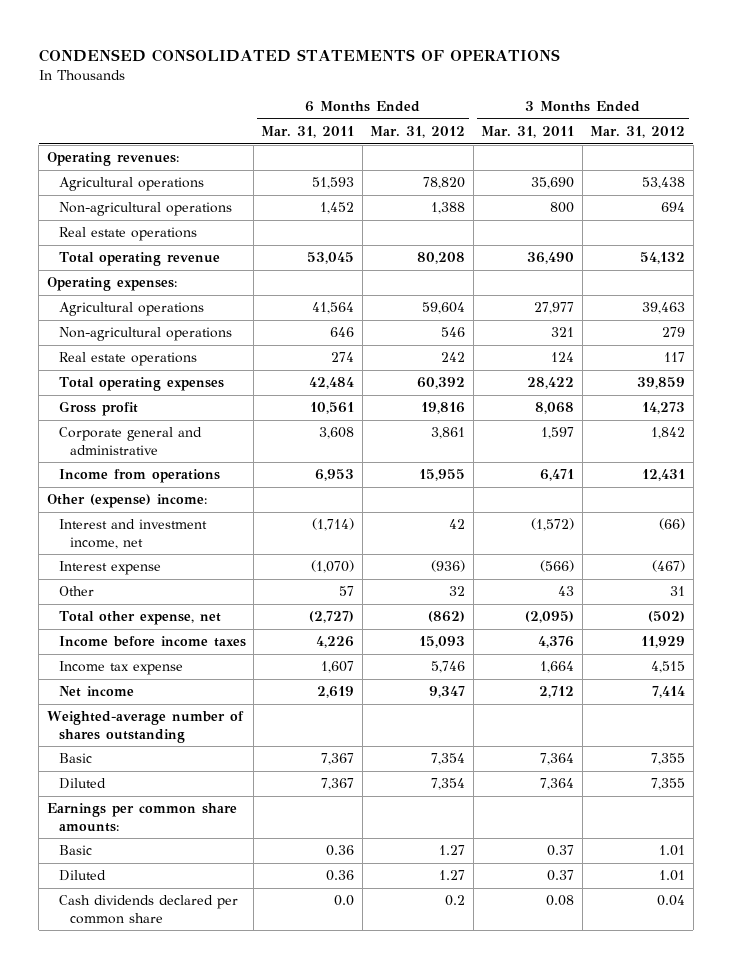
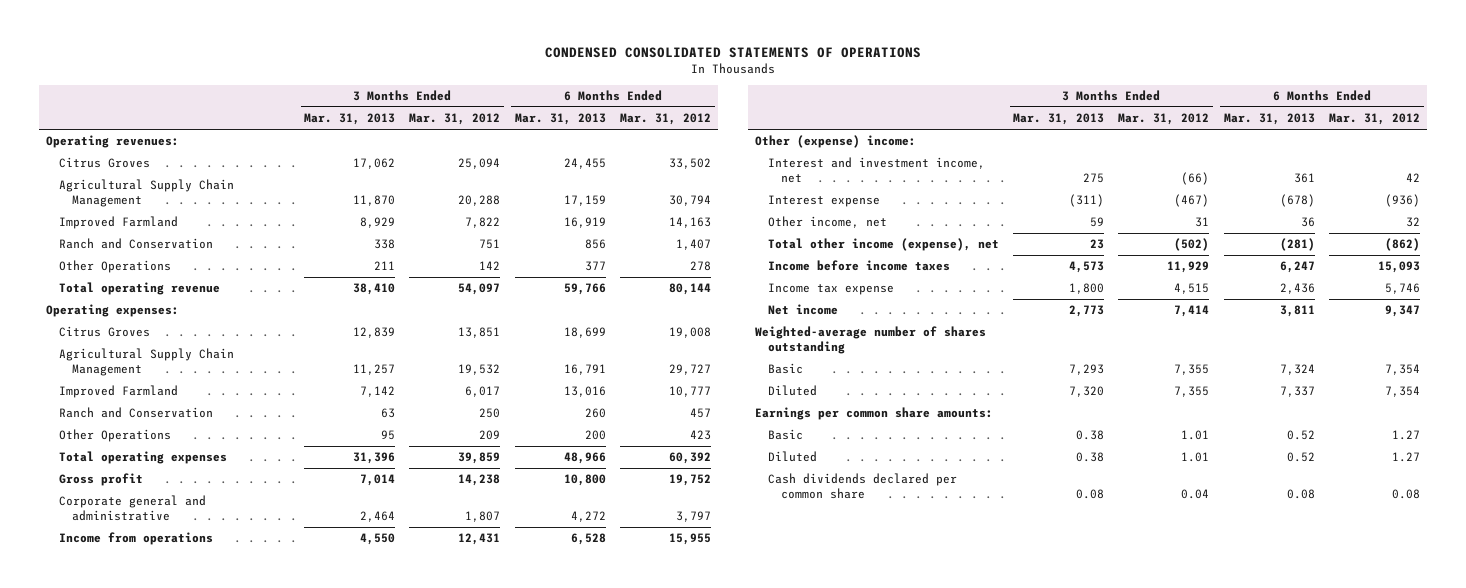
[261,126,355,139] Mar. 31, 2011 -> none
[481,126,575,139] Mar. 31, 2011 -> none
none -> [304,113,396,126] Mar. 31, 2013
none -> [514,113,606,126] Mar. 31, 2013
[58,177,204,192] Agricultural operations -> none
[58,202,232,217] Non-agricultural operations -> none
[58,227,197,242] Real estate operations -> none
none -> [58,157,150,169] Citrus Groves
none -> [58,179,234,207] Agricultural Supply Chain Management
none -> [58,216,178,230] Improved Farmland
none -> [58,238,213,250] Ranch and Conservation
none -> [58,260,171,274] Other Operations
[417,252,466,265] 80,208 -> [669,283,712,296] 80,144
[640,252,686,265] 54,132 -> [458,283,501,296] 54,097
[58,302,204,317] Agricultural operations -> none
[58,327,232,342] Non-agricultural operations -> none
[58,352,197,367] Real estate operations -> none
none -> [58,326,150,338] Citrus Groves
none -> [58,348,234,376] Agricultural Supply Chain Management
none -> [58,385,178,399] Improved Farmland
none -> [58,407,213,419] Ranch and Conservation
none -> [58,429,171,443] Other Operations
[421,402,466,415] 19,816 -> [669,474,712,487] 19,752
[642,402,686,415] 14,273 -> [458,474,501,487] 14,238
[431,427,466,440] 3,861 -> [676,510,712,522] 3,797
[651,427,686,440] 1,842 -> [465,510,501,522] 1,807
[58,586,94,597] Other -> [767,216,887,229] Other income, net
[58,611,221,626] Total other expense, net -> [767,238,999,252] Total other income (expense), net
[445,895,466,907] 0.2 -> [1391,488,1420,499] 0.08

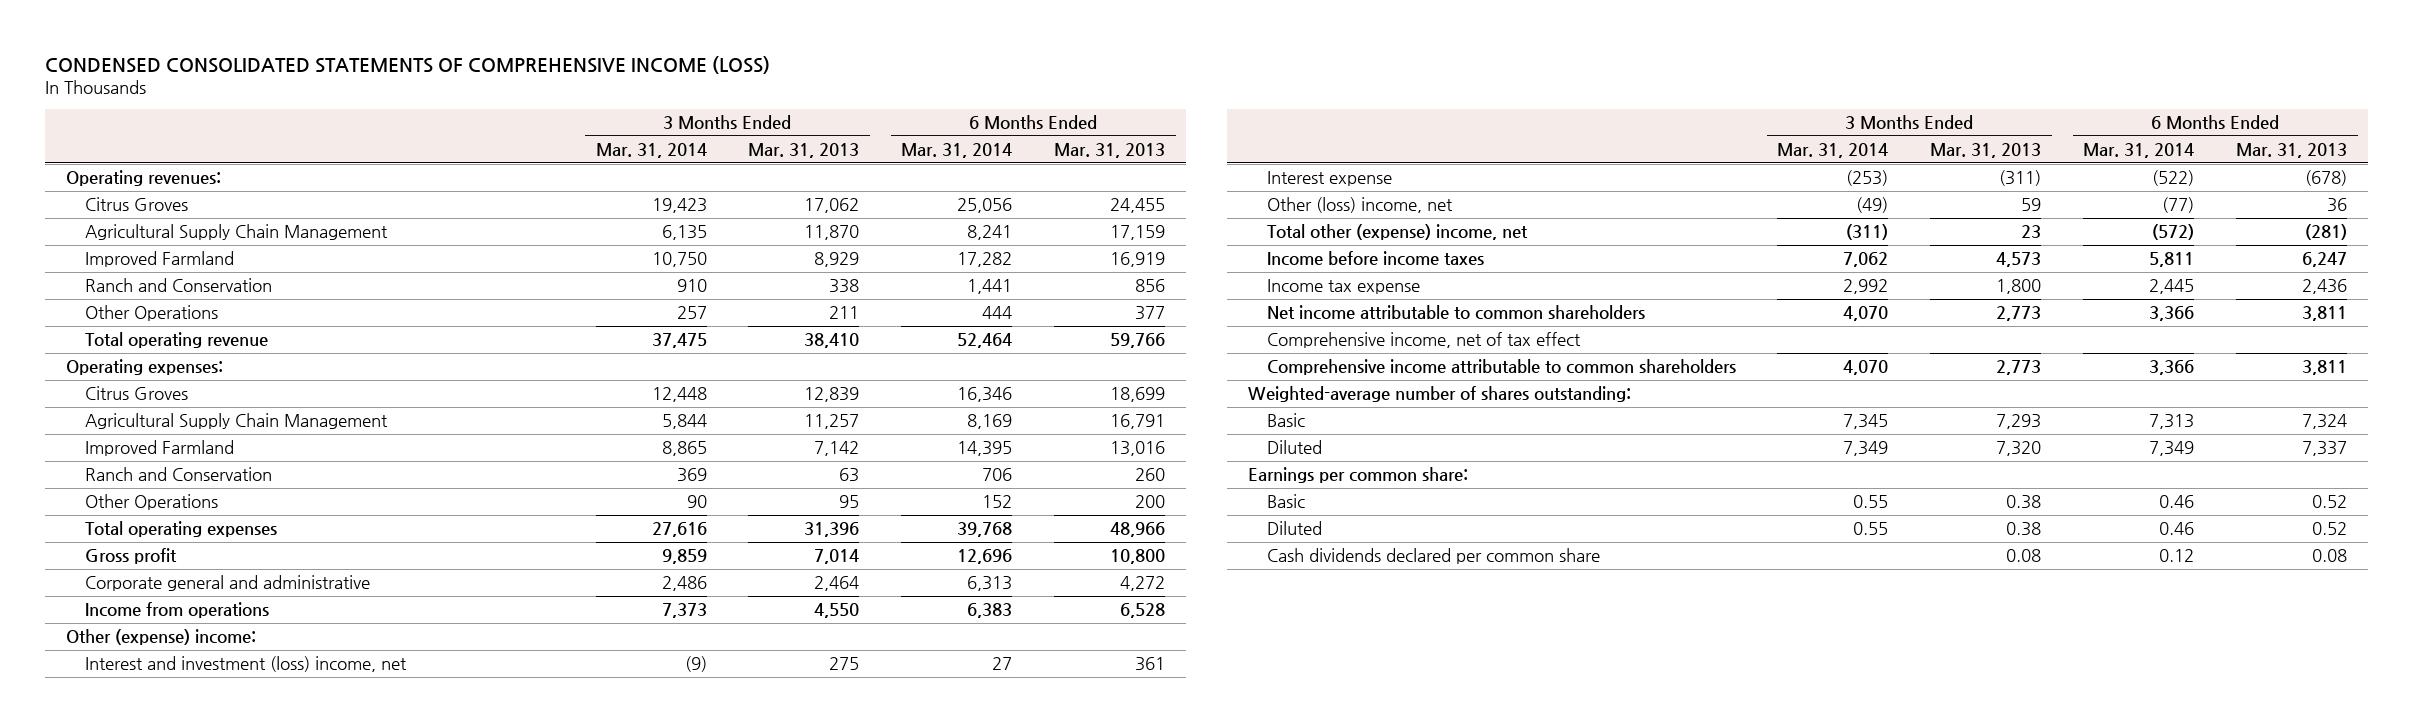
[544,46,921,58] CONDENSED CONSOLIDATED STATEMENTS OF OPERATIONS -> [45,55,771,74] CONDENSED CONSOLIDATED STATEMENTS OF COMPREHENSIVE INCOME (LOSS)
[409,113,501,126] Mar. 31, 2012 -> none
[620,113,712,126] Mar. 31, 2012 -> none
none -> [595,143,707,159] Mar. 31, 2014
none -> [901,143,1013,159] Mar. 31, 2014
[767,157,985,183] Interest and investment income, net -> [84,656,407,673] Interest and investment (loss) income, net
[767,216,887,229] Other income, net -> [1266,197,1453,214] Other (loss) income, net
[767,238,999,252] Total other income (expense), net -> [1266,224,1528,241] Total other (expense) income, net
[767,304,838,316] Net income -> [1266,305,1645,321] Net income attributable to common shareholders
none -> [1266,332,1581,349] Comprehensive income, net of tax effect
none -> [1266,359,1736,376] Comprehensive income attributable to common shareholders
[754,326,986,354] Weighted-average number of shares outstanding -> [1248,386,1632,403] Weighted-average number of shares outstanding:
[754,407,993,421] Earnings per common share amounts: -> [1248,467,1469,484] Earnings per common share:

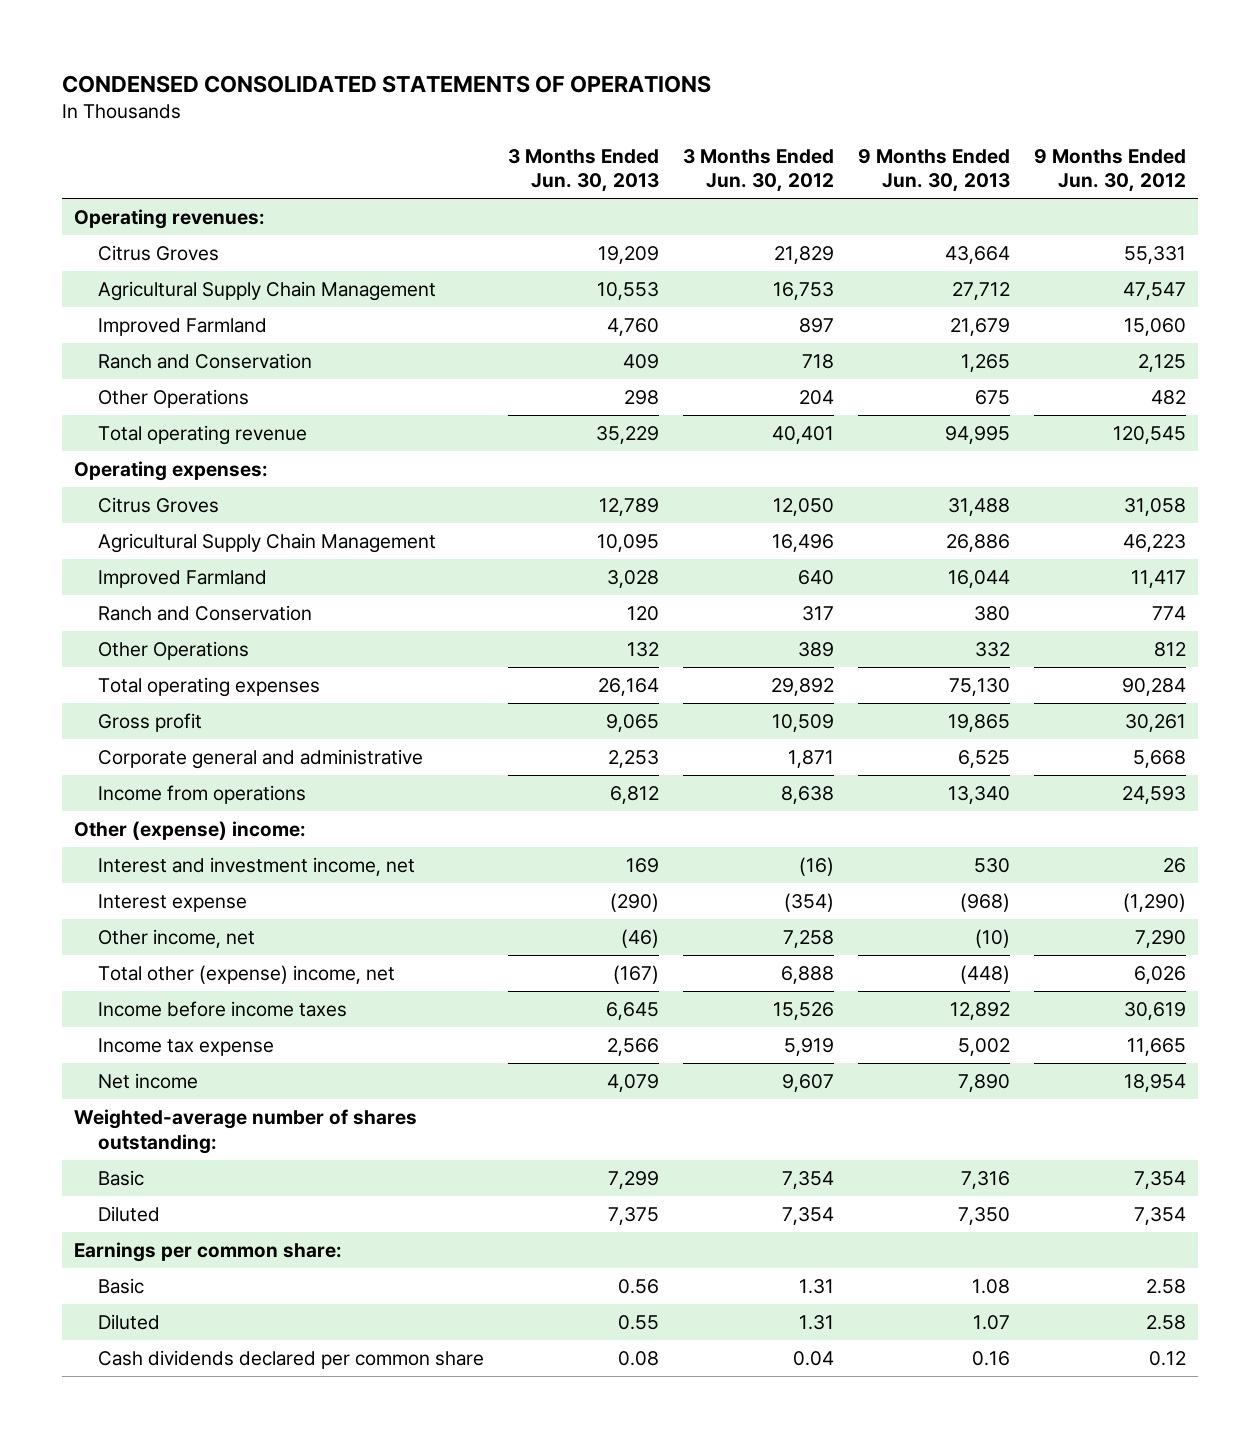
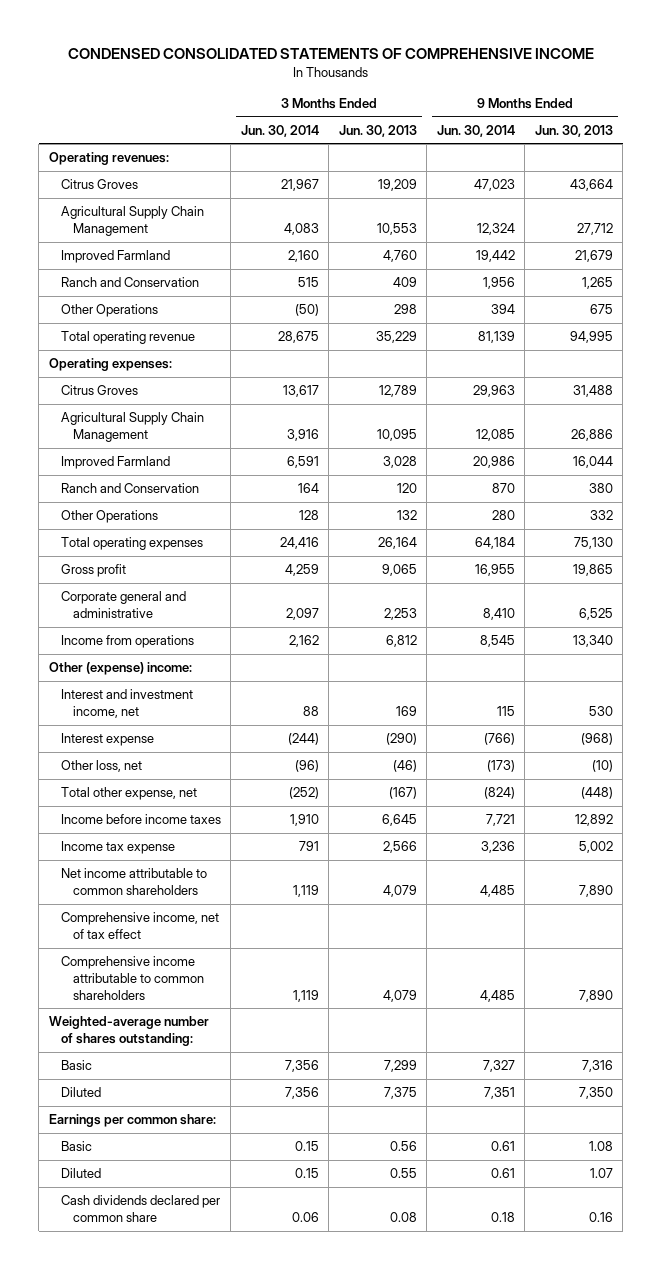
[61,74,711,93] CONDENSED CONSOLIDATED STATEMENTS OF OPERATIONS -> [67,48,594,60] CONDENSED CONSOLIDATED STATEMENTS OF COMPREHENSIVE INCOME
[683,148,835,193] 3 Months Ended Jun. 30, 2012 -> none
[1034,148,1187,193] 9 Months Ended Jun. 30, 2012 -> none
none -> [240,124,319,137] Jun. 30, 2014
none -> [436,124,515,137] Jun. 30, 2014
[98,929,256,949] Other income, net -> [60,760,142,773] Other loss, net
[98,965,396,985] Total other (expense) income, net -> [60,787,197,801] Total other expense, net
[98,1073,199,1090] Net income -> [60,868,207,895] Net income attributable to common shareholders
none -> [60,912,219,939] Comprehensive income, net of tax effect
none -> [60,956,204,1000] Comprehensive income attributable to common shareholders

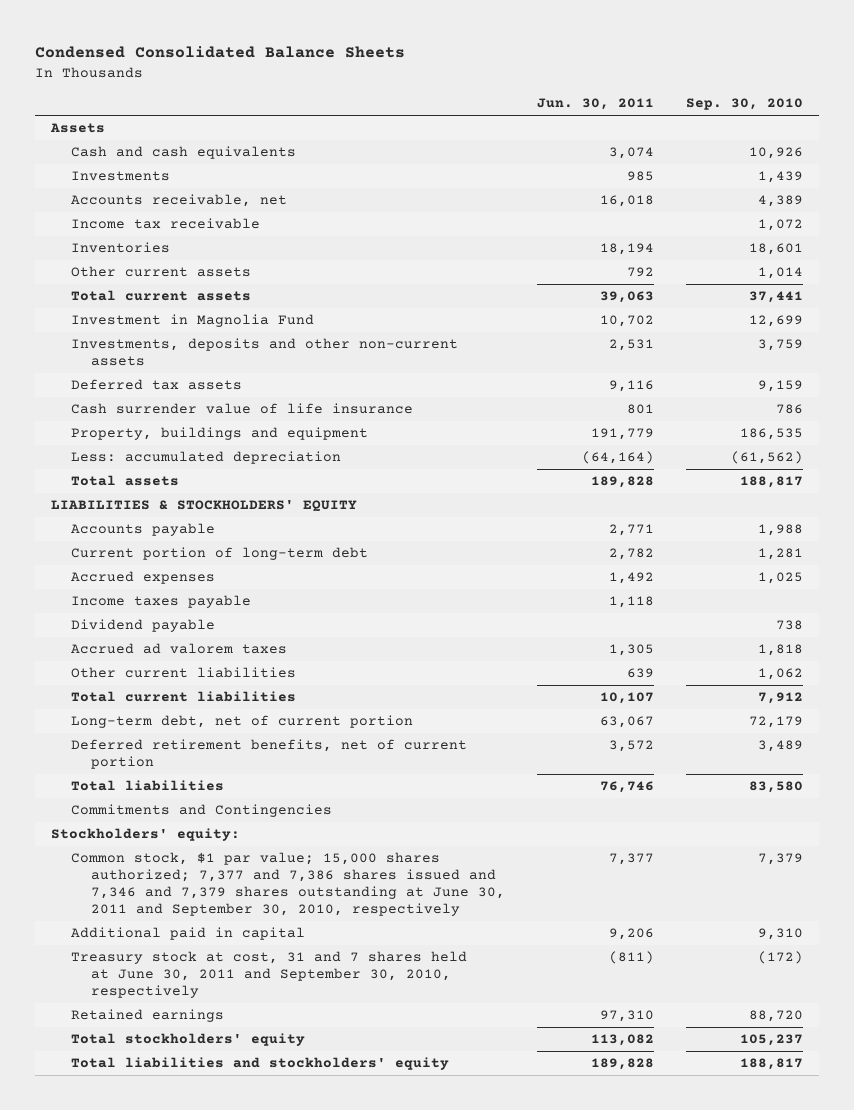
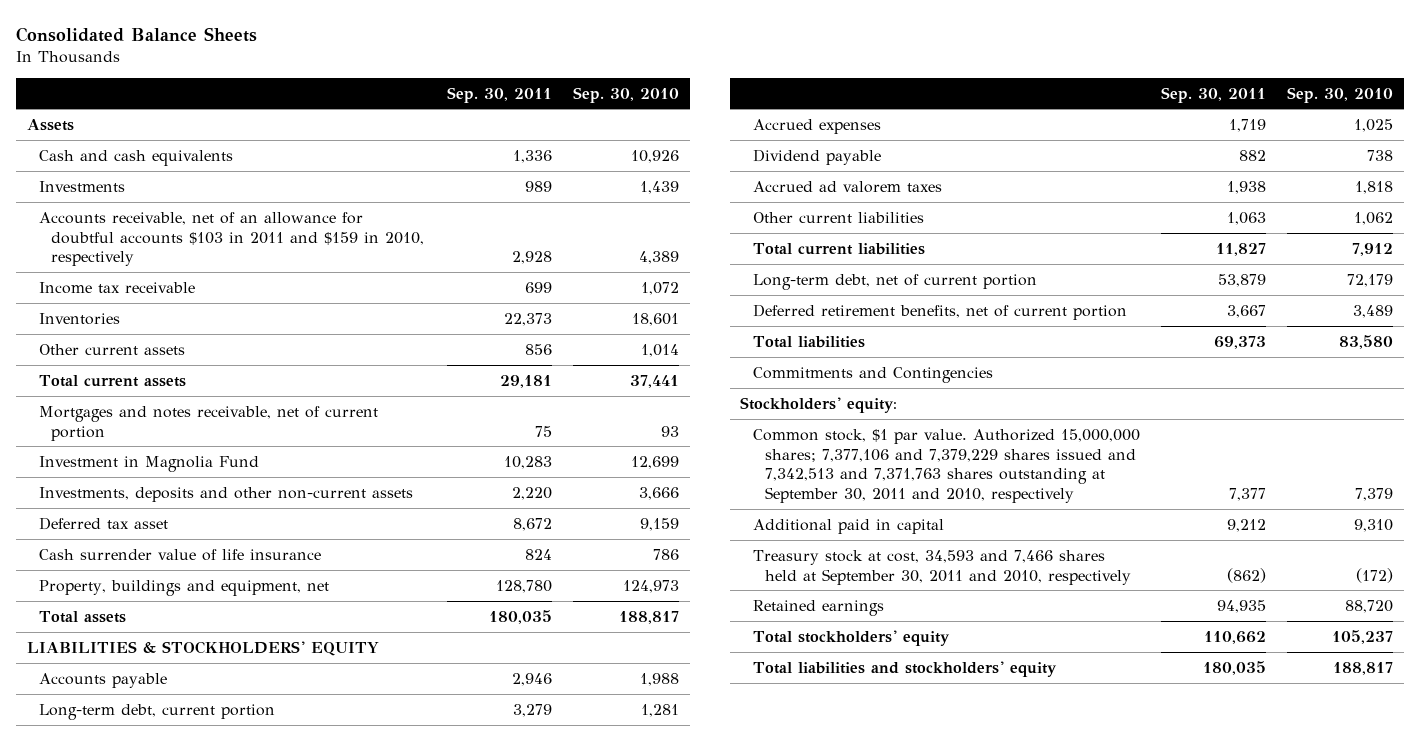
[35,46,406,59] Condensed Consolidated Balance Sheets -> [15,26,257,42] Consolidated Balance Sheets
[536,98,654,111] Jun. 30, 2011 -> none
none -> [447,86,553,103] Sep. 30, 2011
[70,194,287,208] Accounts receivable, net -> [38,211,425,267] Accounts receivable, net of an allowance for doubtful accounts $103 in 2011 and $159 in 2010, respectively
none -> [38,405,378,441] Mortgages and notes receivable, net of current portion
[758,339,804,352] 3,759 -> [639,486,680,500] 3,666
[70,379,242,391] Deferred tax assets -> [38,516,168,530] Deferred tax asset
[70,451,341,465] Less: accumulated depreciation -> none
[70,427,368,441] Property, buildings and equipment -> [38,579,329,596] Property, buildings and equipment, net
[740,428,804,441] 186,535 -> [623,579,680,593] 124,973
[70,547,368,561] Current portion of long-term debt -> [38,703,275,720] Long-term debt, current portion
[70,595,251,609] Income taxes payable -> none
[70,852,505,917] Common stock, $1 par value; 15,000 shares authorized; 7,377 and 7,386 shares issued and 7,346 and 7,379 shares outstanding at June 30, 2011 and September 30, 2010, respectively -> [752,428,1140,503] Common stock, $1 par value. Authorized 15,000,000 shares; 7,377,106 and 7,379,229 shares issued and 7,342,513 and 7,371,763 shares outstanding at September 30, 2011 and 2010, respectively
[70,951,467,999] Treasury stock at cost, 31 and 7 shares held at June 30, 2011 and September 30, 2010, respectively -> [752,549,1131,585] Treasury stock at cost, 34,593 and 7,466 shares held at September 30, 2011 and 2010, respectively

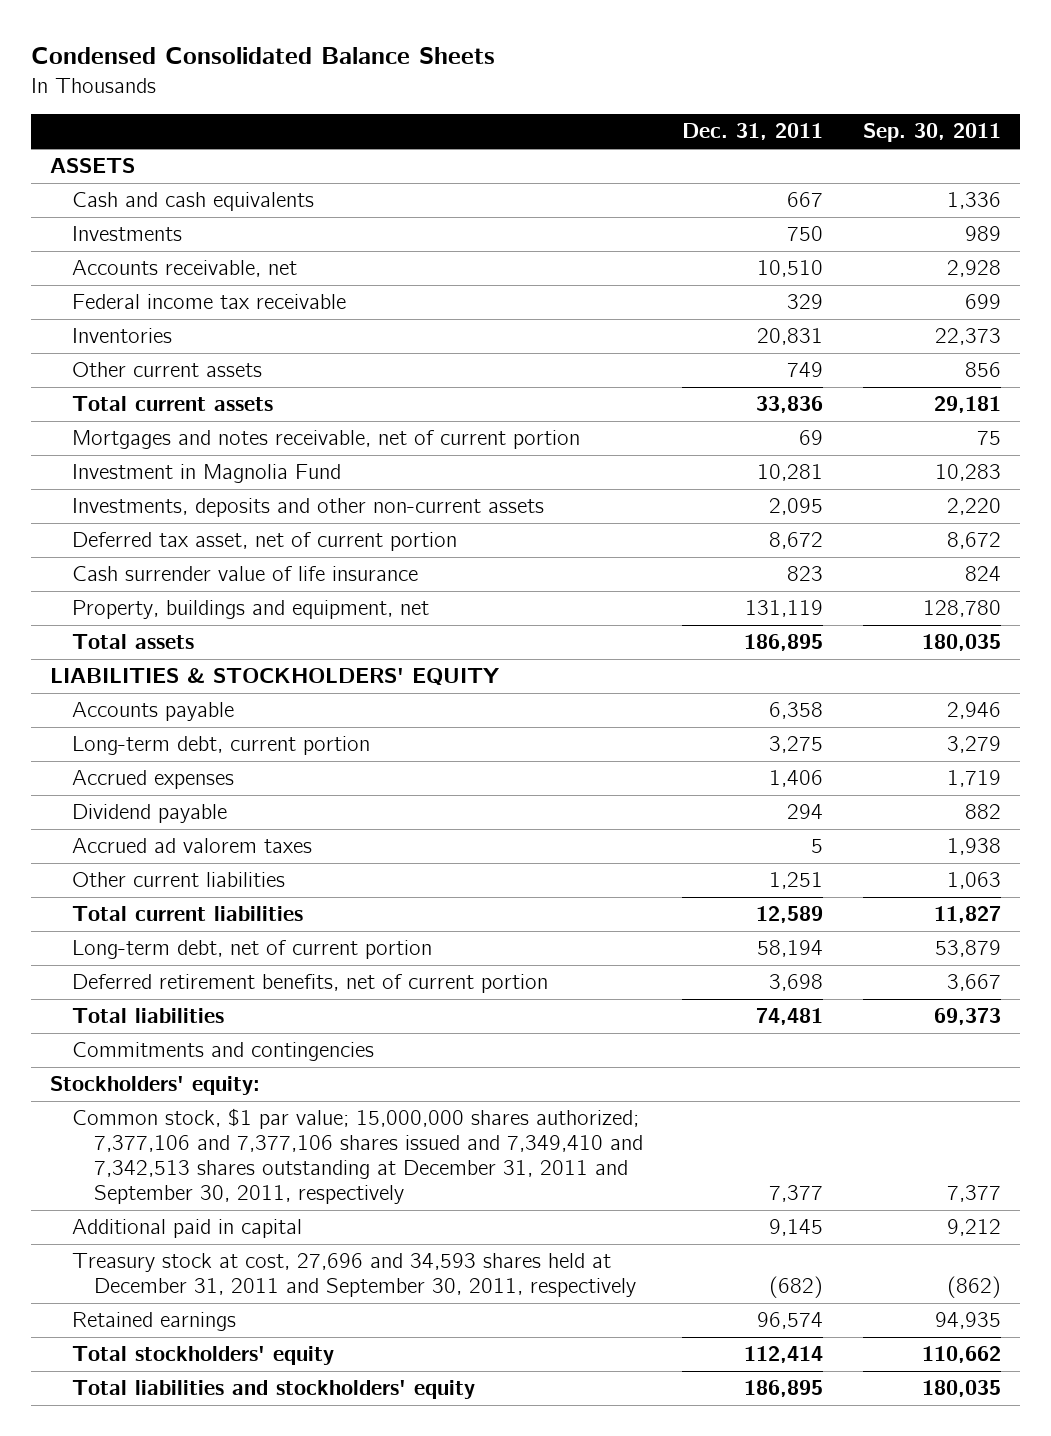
[15,26,257,42] Consolidated Balance Sheets -> [30,46,495,64] Condensed Consolidated Balance Sheets
[573,86,680,103] Sep. 30, 2010 -> none
none -> [682,123,824,141] Dec. 31, 2011
[26,118,74,131] Assets -> [50,158,136,174] ASSETS
[38,211,425,267] Accounts receivable, net of an allowance for doubtful accounts $103 in 2011 and $159 in 2010, respectively -> [72,260,298,278] Accounts receivable, net
[38,281,195,294] Income tax receivable -> [72,294,347,310] Federal income tax receivable
[38,516,168,530] Deferred tax asset -> [72,532,458,552] Deferred tax asset, net of current portion
[752,366,993,383] Commitments and Contingencies -> [72,1042,375,1062] Commitments and contingencies
[752,428,1140,503] Common stock, $1 par value. Authorized 15,000,000 shares; 7,377,106 and 7,379,229 shares issued and 7,342,513 and 7,371,763 shares outstanding at September 30, 2011 and 2010, respectively -> [72,1108,643,1205] Common stock, $1 par value; 15,000,000 shares authorized; 7,377,106 and 7,377,106 shares issued and 7,349,410 and 7,342,513 shares outstanding at December 31, 2011 and September 30, 2011, respectively
[752,549,1131,585] Treasury stock at cost, 34,593 and 7,466 shares held at September 30, 2011 and 2010, respectively -> [72,1253,636,1298] Treasury stock at cost, 27,696 and 34,593 shares held at December 31, 2011 and September 30, 2011, respectively

